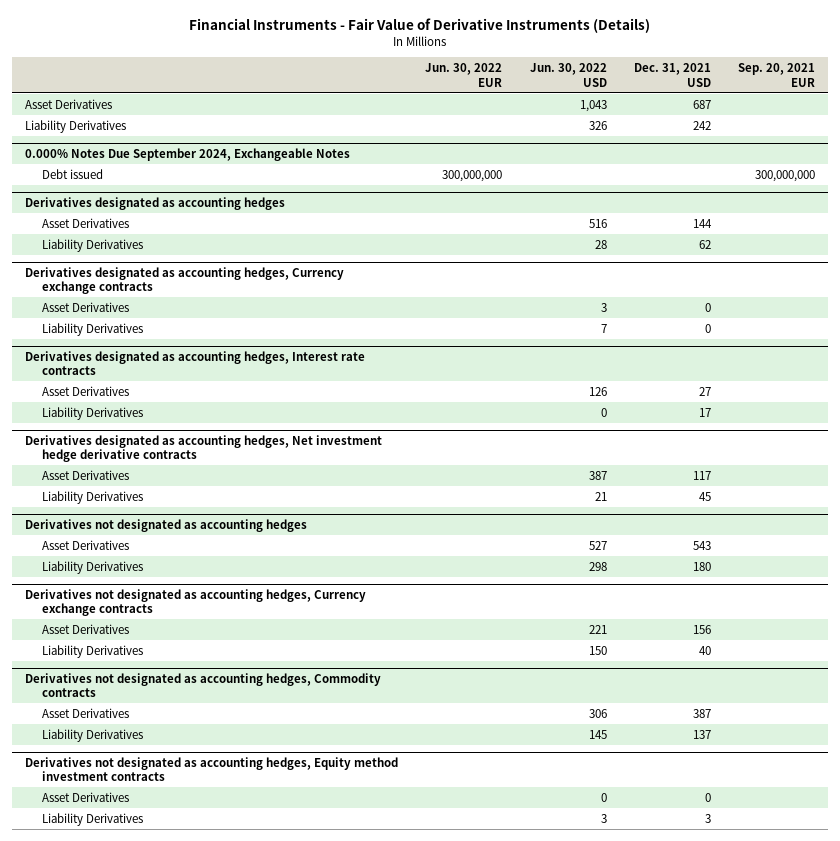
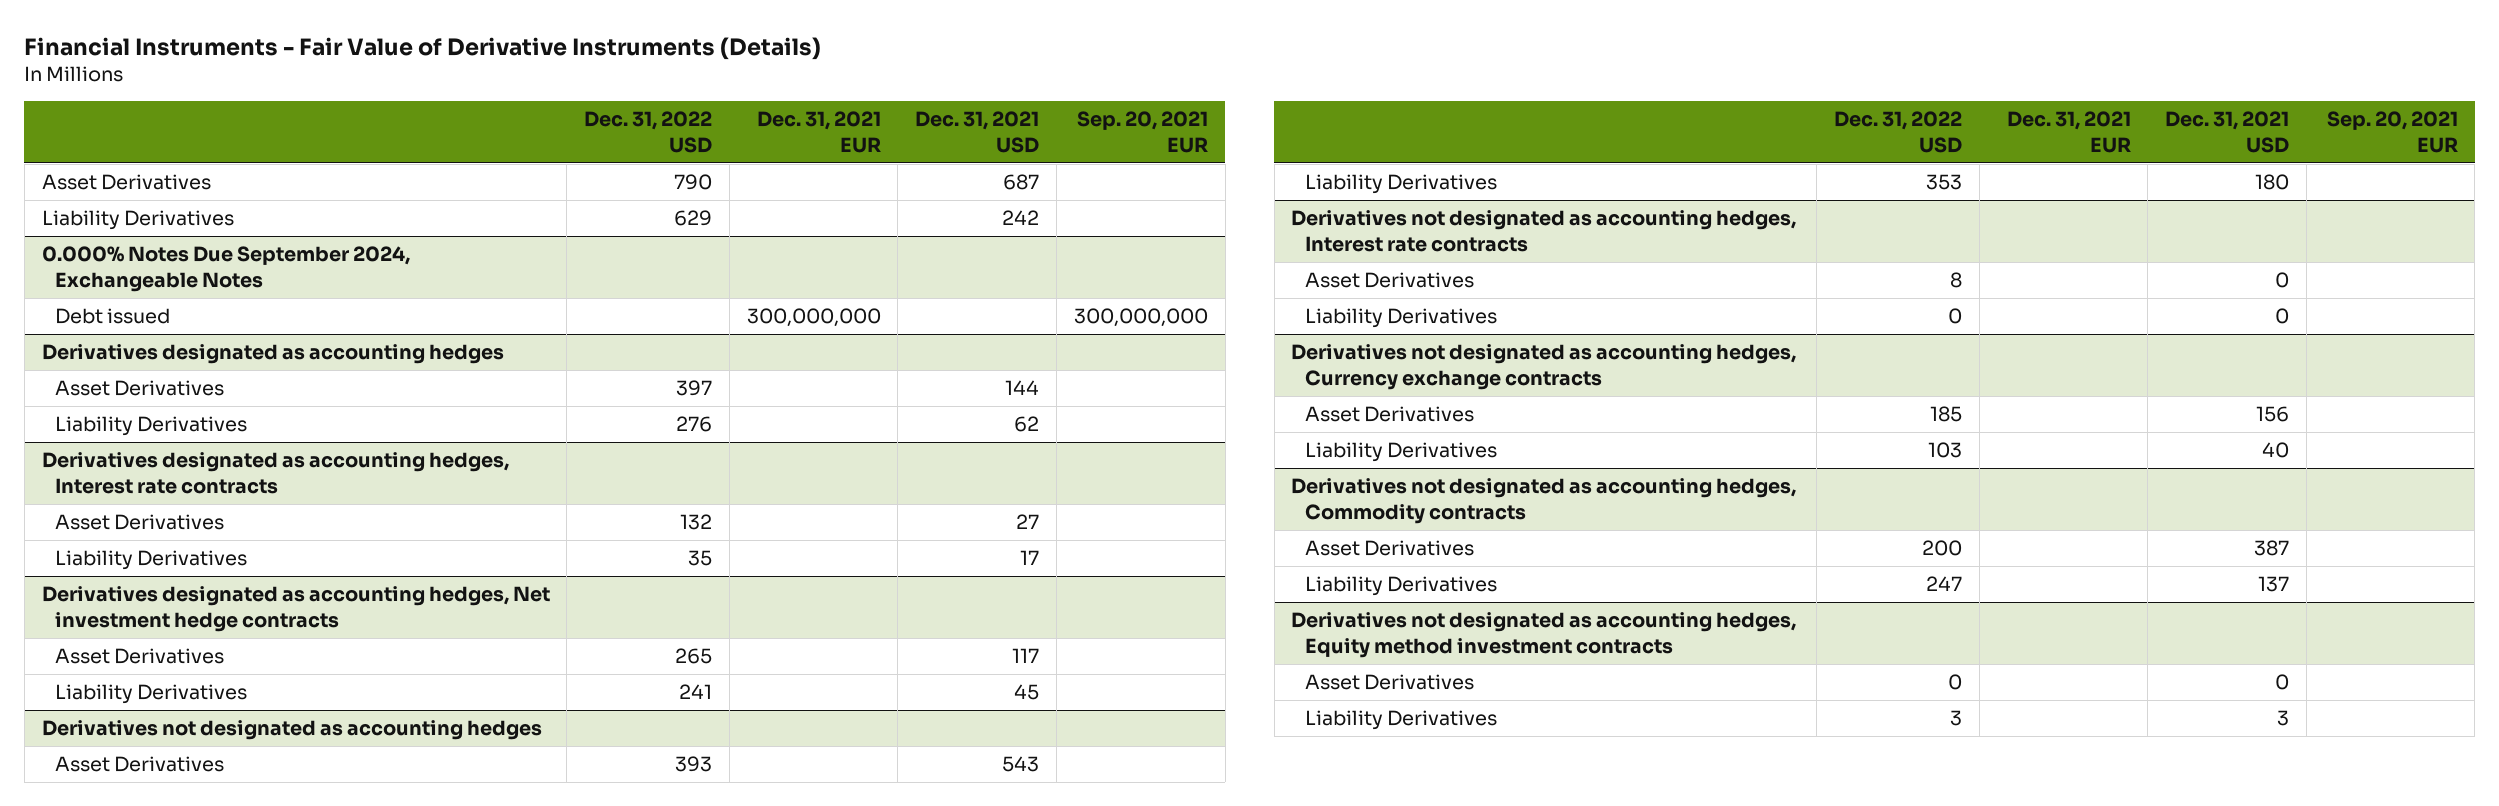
[425,63,503,87] Jun. 30, 2022 EUR -> none
[529,63,607,87] Jun. 30, 2022 USD -> none
none -> [584,111,713,153] Dec. 31, 2022 USD
none -> [756,111,881,153] Dec. 31, 2021 EUR
[25,266,345,295] Derivatives designated as accounting hedges, Currency exchange contracts -> none
[42,301,130,312] Asset Derivatives -> none
[42,322,144,336] Liability Derivatives -> none
[25,434,383,463] Derivatives designated as accounting hedges, Net investment hedge derivative contracts -> [41,586,550,632] Derivatives designated as accounting hedges, Net investment hedge contracts
none -> [1291,210,1797,252] Derivatives not designated as accounting hedges, Interest rate contracts
none -> [1305,272,1475,289] Asset Derivatives
none -> [1305,308,1498,329] Liability Derivatives

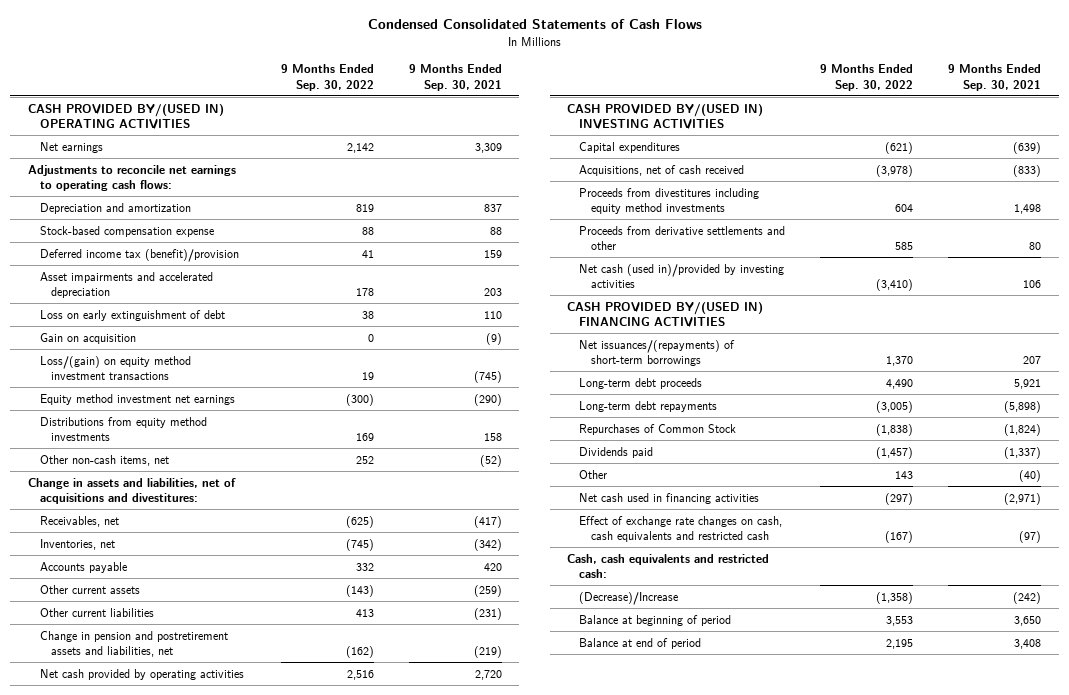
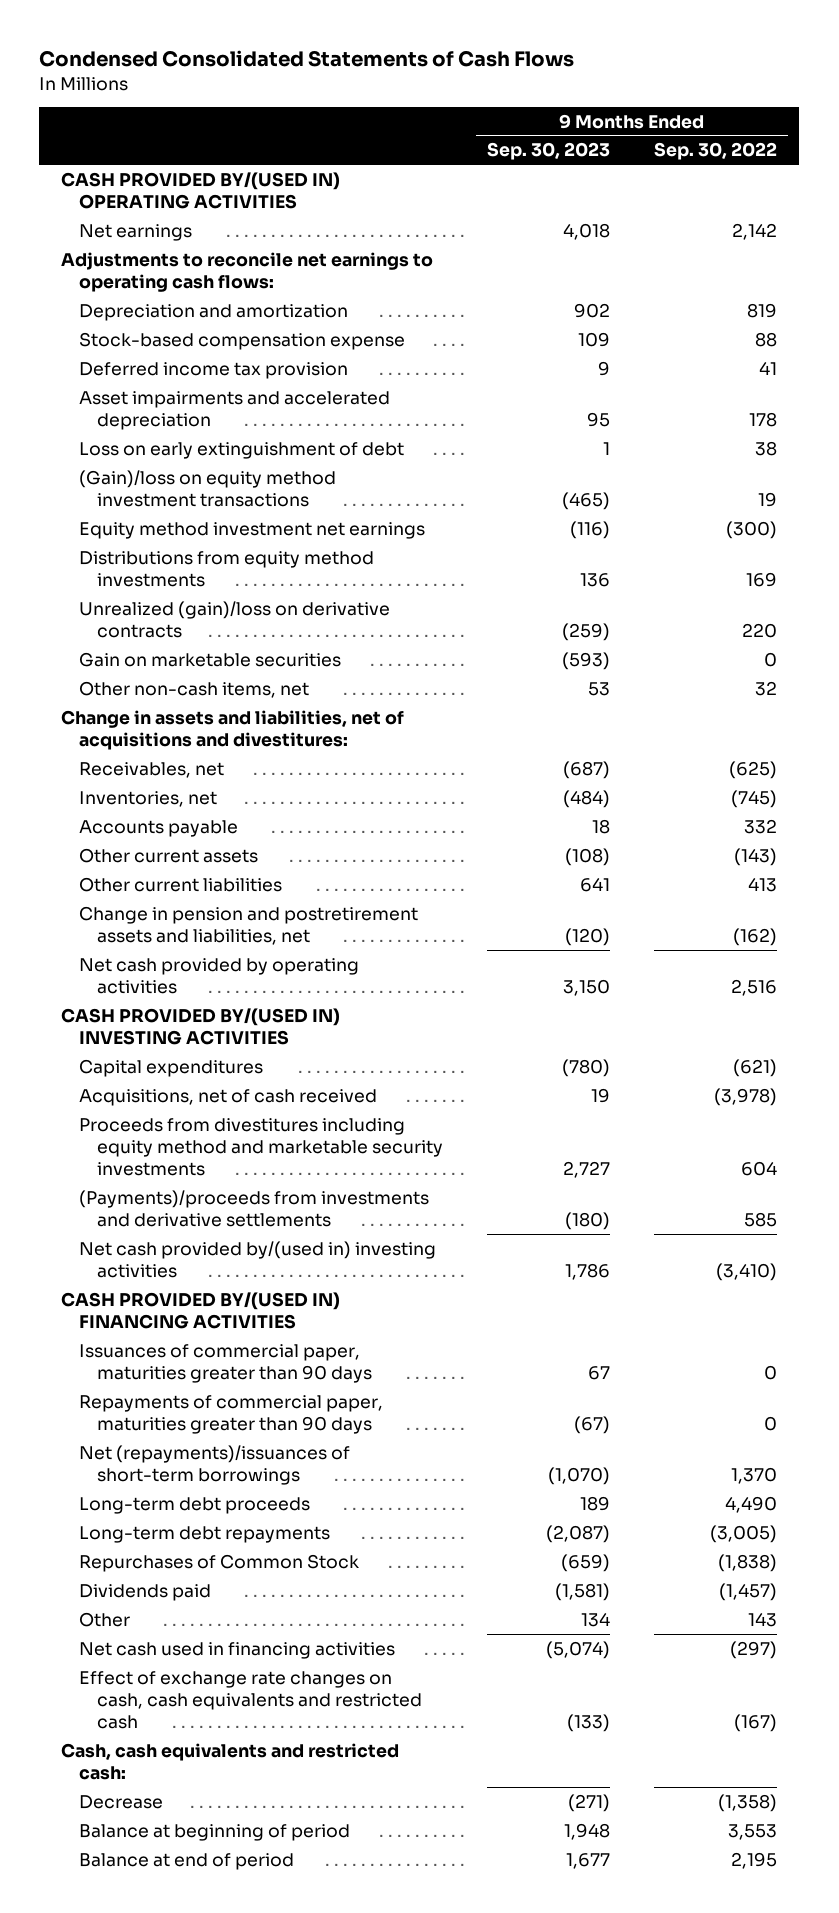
[408,64,502,91] 9 Months Ended Sep. 30, 2021 -> none
none -> [486,142,610,161] Sep. 30, 2023
[39,248,239,262] Deferred income tax (benefit)/provision -> [79,361,349,379] Deferred income tax provision
[39,332,136,344] Gain on acquisition -> none
[39,355,191,380] Loss/(gain) on equity method investment transactions -> [79,469,337,508] (Gain)/loss on equity method investment transactions
none -> [79,600,391,639] Unrealized (gain)/loss on derivative contracts
none -> [79,651,342,667] Gain on marketable securities
[355,455,374,464] 252 -> [755,680,778,696] 32
[579,187,760,214] Proceeds from divestitures including equity method investments -> [79,1117,443,1177] Proceeds from divestitures including equity method and marketable security investments
[579,225,786,250] Proceeds from derivative settlements and other -> [79,1189,430,1228] (Payments)/proceeds from investments and derivative settlements
[579,263,785,288] Net cash (used in)/provided by investing activities -> [79,1240,437,1279] Net cash provided by/(used in) investing activities
none -> [79,1343,372,1384] Issuances of commercial paper, maturities greater than 90 days
none -> [79,1394,384,1435] Repayments of commercial paper, maturities greater than 90 days
[579,339,736,366] Net issuances/(repayments) of short-term borrowings -> [79,1444,351,1486] Net (repayments)/issuances of short-term borrowings
[579,591,679,605] (Decrease)/Increase -> [79,1794,164,1809] Decrease

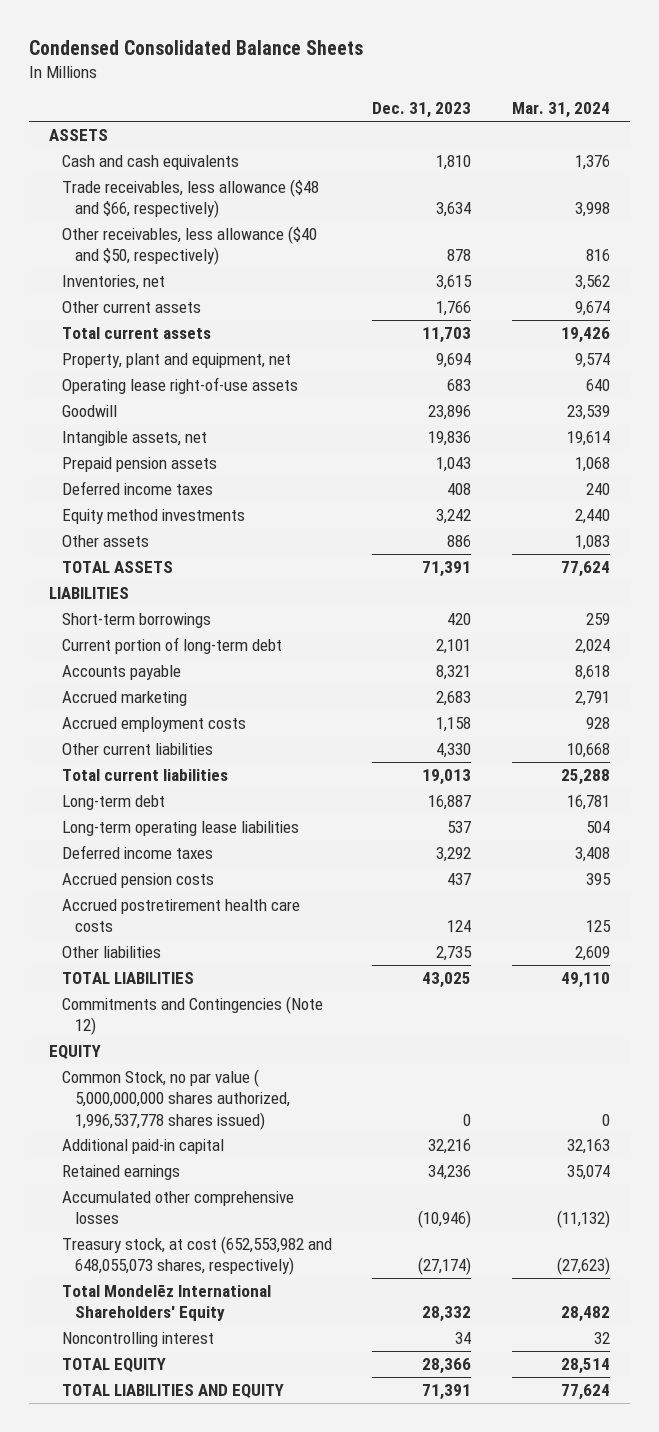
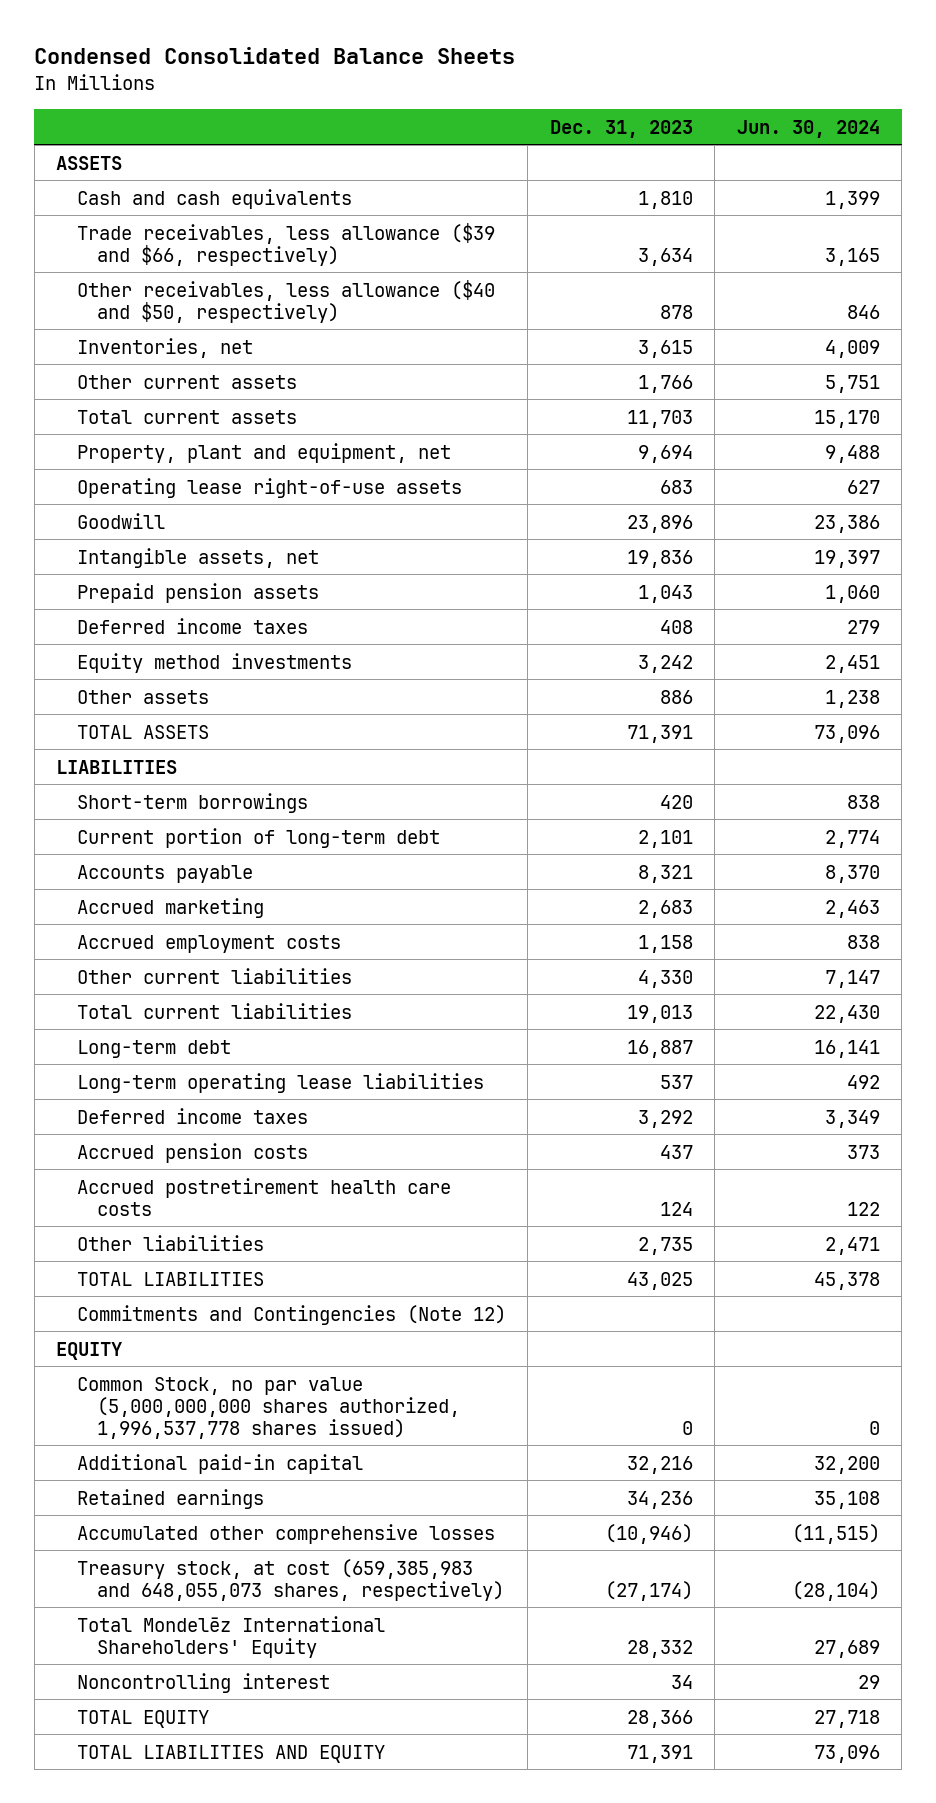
[511,102,610,119] Mar. 31, 2024 -> none
none -> [736,119,880,138] Jun. 30, 2024
[62,178,320,219] Trade receivables, less allowance ($48 and $66, respectively) -> [76,222,495,266] Trade receivables, less allowance ($39 and $66, respectively)
[62,1068,291,1130] Common Stock, no par value ( 5,000,000,000 shares authorized, 1,996,537,778 shares issued) -> [76,1376,460,1439] Common Stock, no par value (5,000,000,000 shares authorized, 1,996,537,778 shares issued)
[62,1235,333,1276] Treasury stock, at cost (652,553,982 and 648,055,073 shares, respectively) -> [76,1558,504,1601] Treasury stock, at cost (659,385,983 and 648,055,073 shares, respectively)

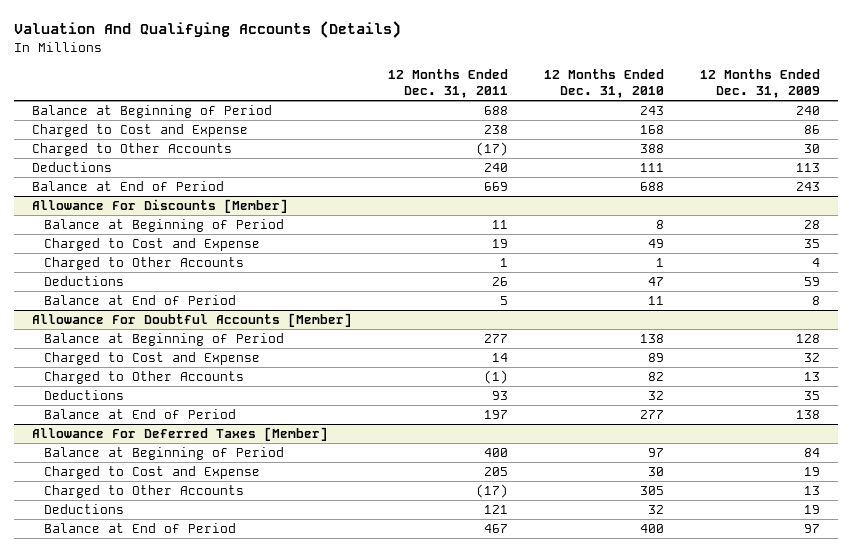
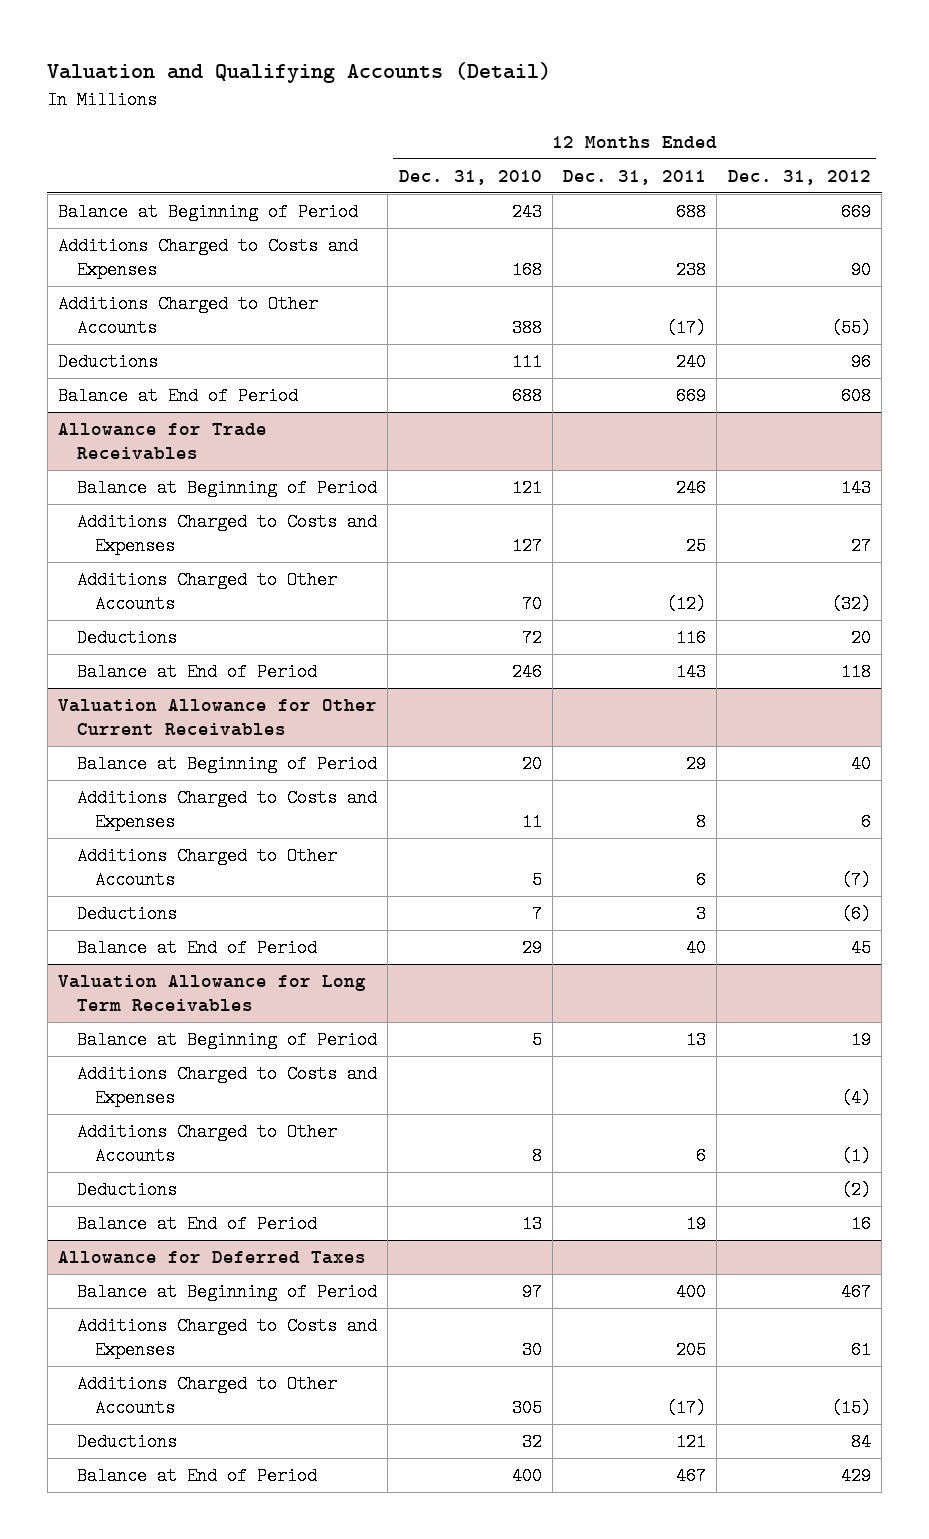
[14,21,402,39] Valuation And Qualifying Accounts (Details) -> [47,61,552,83] Valuation and Qualifying Accounts (Detail)
[699,69,820,99] 12 Months Ended Dec. 31, 2009 -> none
none -> [727,169,871,185] Dec. 31, 2012
[32,124,249,138] Charged to Cost and Expense -> [57,237,358,279] Additions Charged to Costs and Expenses
[32,143,233,157] Charged to Other Accounts -> [57,295,318,337] Additions Charged to Other Accounts
[32,199,289,214] Allowance For Discounts [Member] -> none
[32,313,353,328] Allowance For Doubtful Accounts [Member] -> none
none -> [57,423,267,460] Allowance for Trade Receivables
[492,220,509,230] 11 -> [676,479,707,498] 246
[656,220,665,230] 8 -> [511,479,542,498] 121
[43,238,260,252] Charged to Cost and Expense -> [76,513,377,555] Additions Charged to Costs and Expenses
[492,239,509,249] 19 -> [686,536,707,555] 25
[648,239,665,249] 49 -> [511,536,542,555] 127
[43,257,244,271] Charged to Other Accounts -> [76,571,337,613] Additions Charged to Other Accounts
[500,258,509,268] 1 -> [666,594,707,613] (12)
[656,258,665,268] 1 -> [521,594,542,613] 70
[492,277,509,287] 26 -> [676,629,707,648] 116
[648,277,665,287] 47 -> [521,629,542,648] 72
[500,296,509,306] 5 -> [676,663,707,682] 143
[648,296,665,306] 11 -> [511,663,542,682] 246
none -> [57,699,377,736] Valuation Allowance for Other Current Receivables
[484,334,509,344] 277 -> [686,755,707,774] 29
[640,334,665,344] 138 -> [521,755,542,774] 20
[43,352,260,366] Charged to Cost and Expense -> [76,789,377,831] Additions Charged to Costs and Expenses
[492,353,509,363] 14 -> [696,812,707,831] 8
[648,353,665,363] 89 -> [521,812,542,831] 11
[43,371,244,385] Charged to Other Accounts -> [76,847,337,889] Additions Charged to Other Accounts
[484,370,509,385] (1) -> [696,870,707,889] 6
[648,372,665,382] 82 -> [531,870,542,889] 5
[492,391,509,401] 93 -> [696,905,707,924] 3
[648,391,665,401] 32 -> [531,905,542,924] 7
[484,410,509,420] 197 -> [686,939,707,958] 40
[640,410,665,420] 277 -> [521,939,542,958] 29
none -> [57,975,366,1012] Valuation Allowance for Long Term Receivables
none -> [76,1031,377,1050] Balance at Beginning of Period
none -> [76,1065,377,1107] Additions Charged to Costs and Expenses
none -> [76,1123,337,1165] Additions Charged to Other Accounts
none -> [76,1181,177,1200] Deductions
none -> [76,1215,317,1234] Balance at End of Period
[32,427,329,442] Allowance For Deferred Taxes [Member] -> [57,1251,366,1265] Allowance for Deferred Taxes
[43,466,260,480] Charged to Cost and Expense -> [76,1317,377,1359] Additions Charged to Costs and Expenses
[43,485,244,499] Charged to Other Accounts -> [76,1375,337,1417] Additions Charged to Other Accounts

